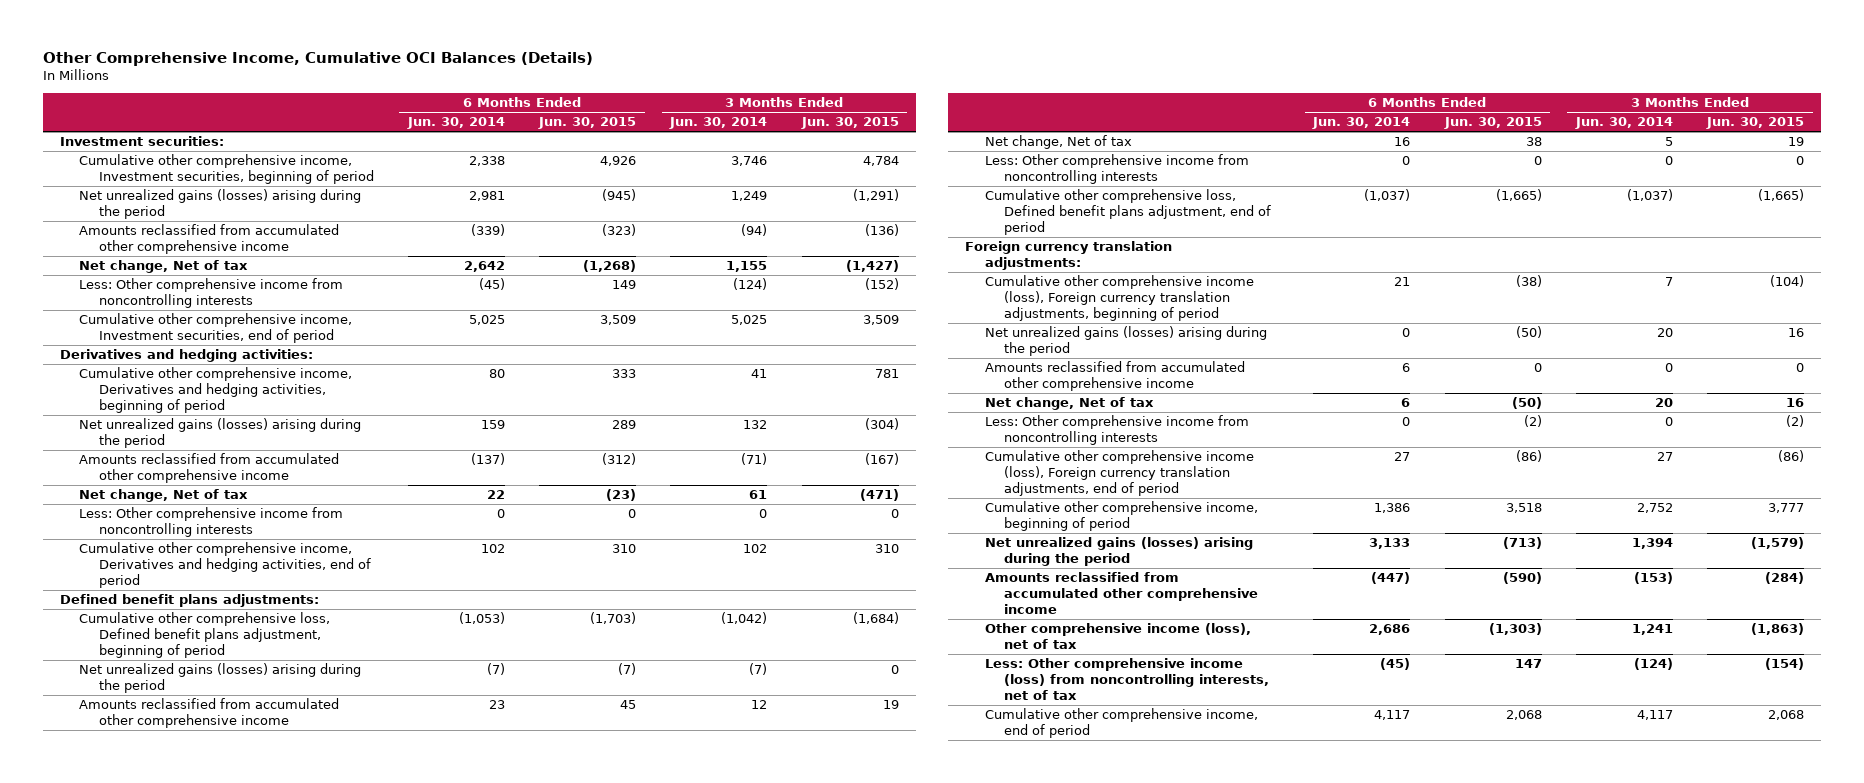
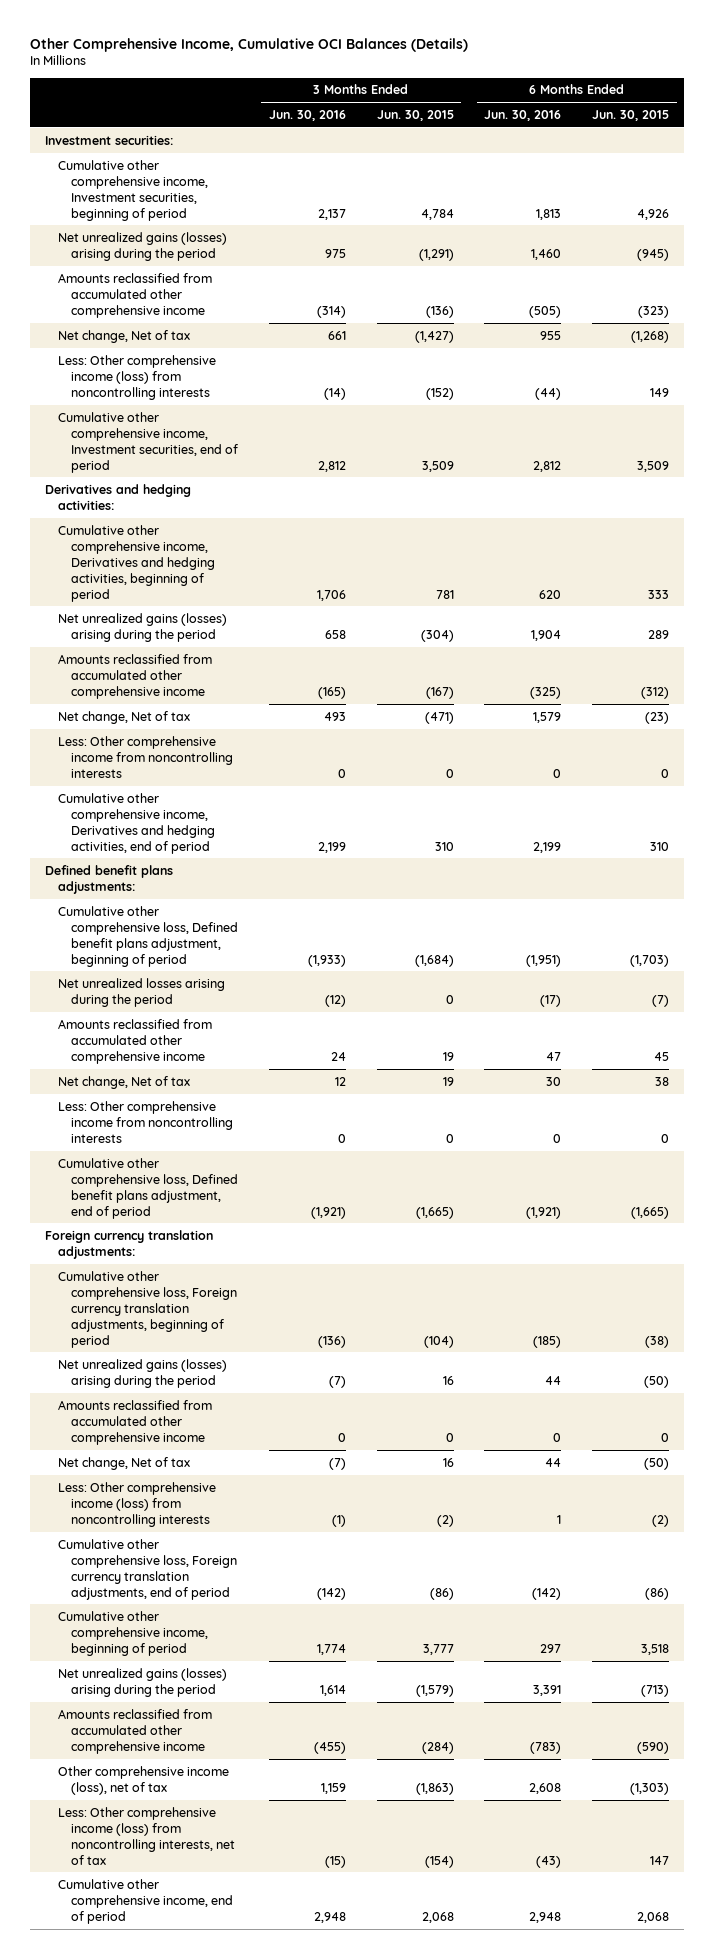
[406,117,505,130] Jun. 30, 2014 -> none
[669,117,768,130] Jun. 30, 2014 -> none
none -> [268,109,346,121] Jun. 30, 2016
none -> [484,109,562,121] Jun. 30, 2016
[79,278,344,309] Less: Other comprehensive income from noncontrolling interests -> [58,354,217,400] Less: Other comprehensive income (loss) from noncontrolling interests
[79,663,362,694] Net unrealized gains (losses) arising during the period -> [58,977,226,1007] Net unrealized losses arising during the period
[984,275,1254,322] Cumulative other comprehensive income (loss), Foreign currency translation adjustments, beginning of period -> [58,1270,238,1348] Cumulative other comprehensive loss, Foreign currency translation adjustments, beginning of period
[984,415,1249,446] Less: Other comprehensive income from noncontrolling interests -> [58,1481,217,1527] Less: Other comprehensive income (loss) from noncontrolling interests
[984,450,1254,497] Cumulative other comprehensive income (loss), Foreign currency translation adjustments, end of period -> [58,1538,238,1600] Cumulative other comprehensive loss, Foreign currency translation adjustments, end of period

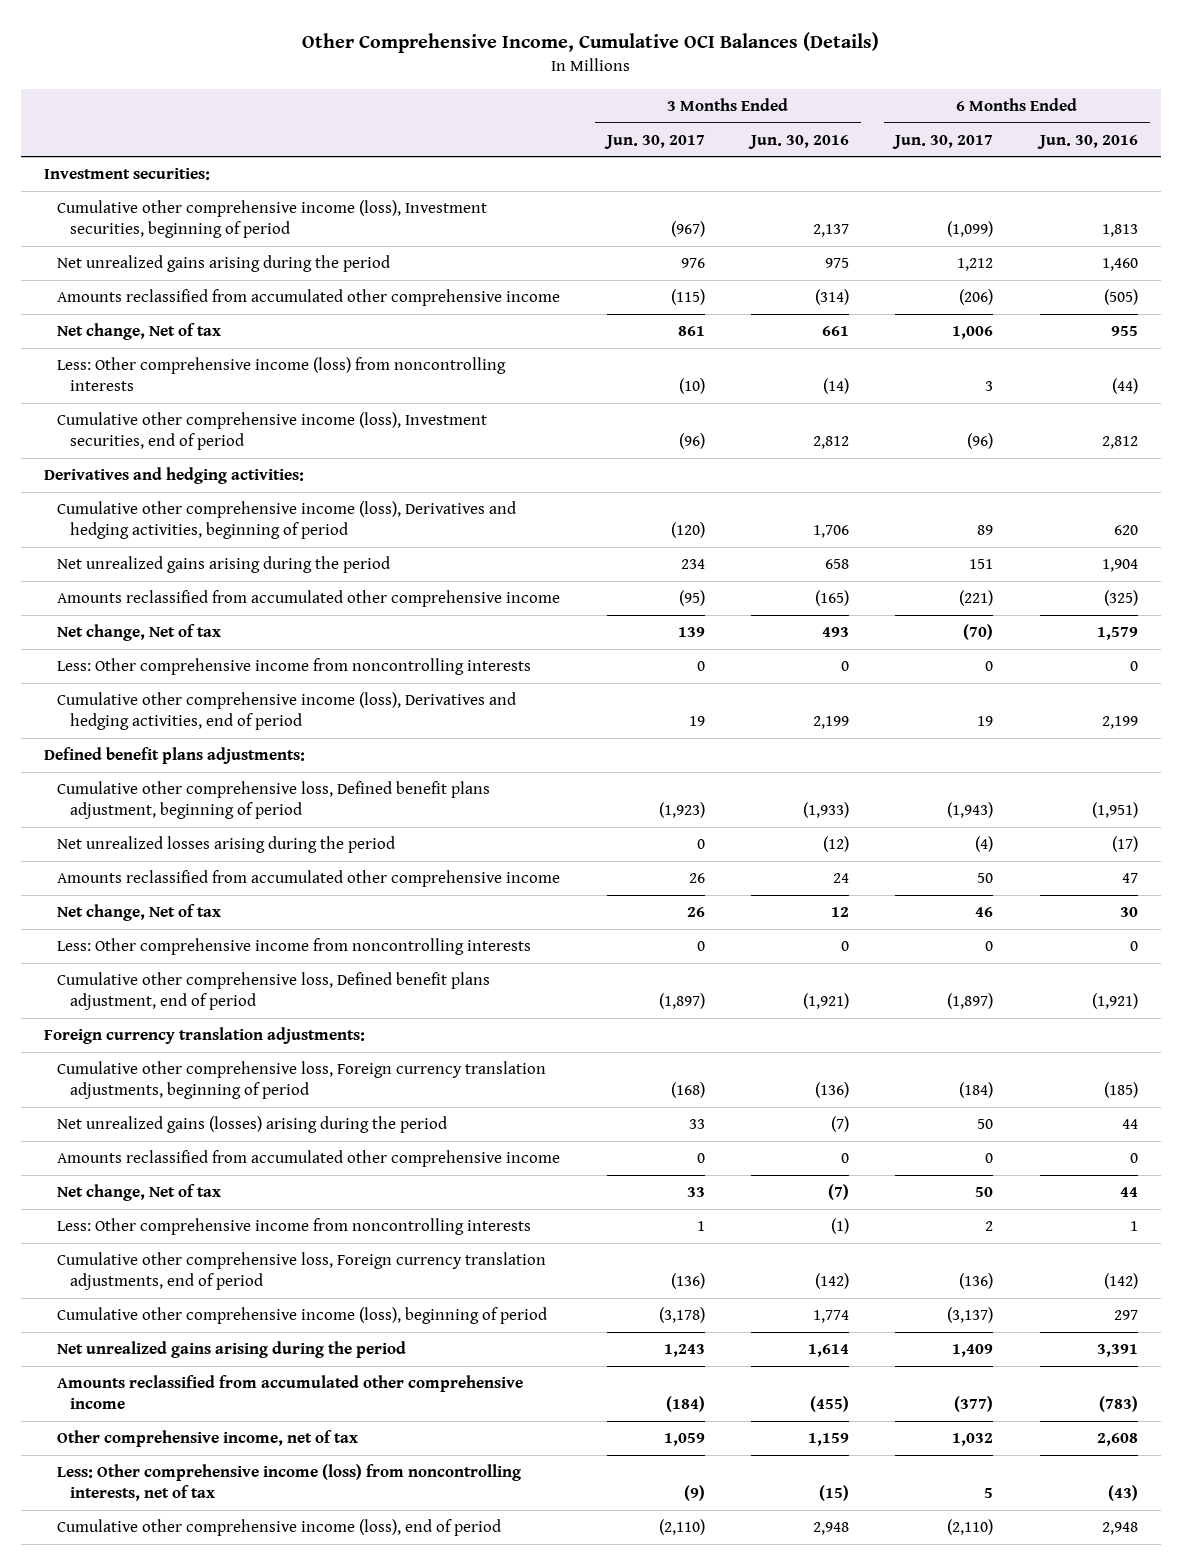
[376,109,454,121] Jun. 30, 2015 -> none
[591,109,669,121] Jun. 30, 2015 -> none
none -> [603,134,705,149] Jun. 30, 2017
none -> [892,134,994,149] Jun. 30, 2017
[58,159,209,221] Cumulative other comprehensive income, Investment securities, beginning of period -> [57,200,488,239] Cumulative other comprehensive income (loss), Investment securities, beginning of period
[58,231,228,261] Net unrealized gains (losses) arising during the period -> [57,255,391,273] Net unrealized gains arising during the period
[58,411,239,473] Cumulative other comprehensive income, Investment securities, end of period -> [57,412,488,451] Cumulative other comprehensive income (loss), Investment securities, end of period
[58,524,216,602] Cumulative other comprehensive income, Derivatives and hedging activities, beginning of period -> [57,501,517,540] Cumulative other comprehensive income (loss), Derivatives and hedging activities, beginning of period
[58,612,228,642] Net unrealized gains (losses) arising during the period -> [57,556,391,574] Net unrealized gains arising during the period
[58,792,216,854] Cumulative other comprehensive income, Derivatives and hedging activities, end of period -> [57,692,517,731] Cumulative other comprehensive income (loss), Derivatives and hedging activities, end of period
[58,1481,217,1527] Less: Other comprehensive income (loss) from noncontrolling interests -> [57,1218,532,1236] Less: Other comprehensive income from noncontrolling interests
[58,1610,209,1656] Cumulative other comprehensive income, beginning of period -> [57,1307,548,1325] Cumulative other comprehensive income (loss), beginning of period
[58,1667,228,1697] Net unrealized gains (losses) arising during the period -> [57,1341,407,1359] Net unrealized gains arising during the period
[58,1765,230,1795] Other comprehensive income (loss), net of tax -> [57,1430,359,1448] Other comprehensive income, net of tax
[58,1878,234,1924] Cumulative other comprehensive income, end of period -> [57,1519,502,1537] Cumulative other comprehensive income (loss), end of period

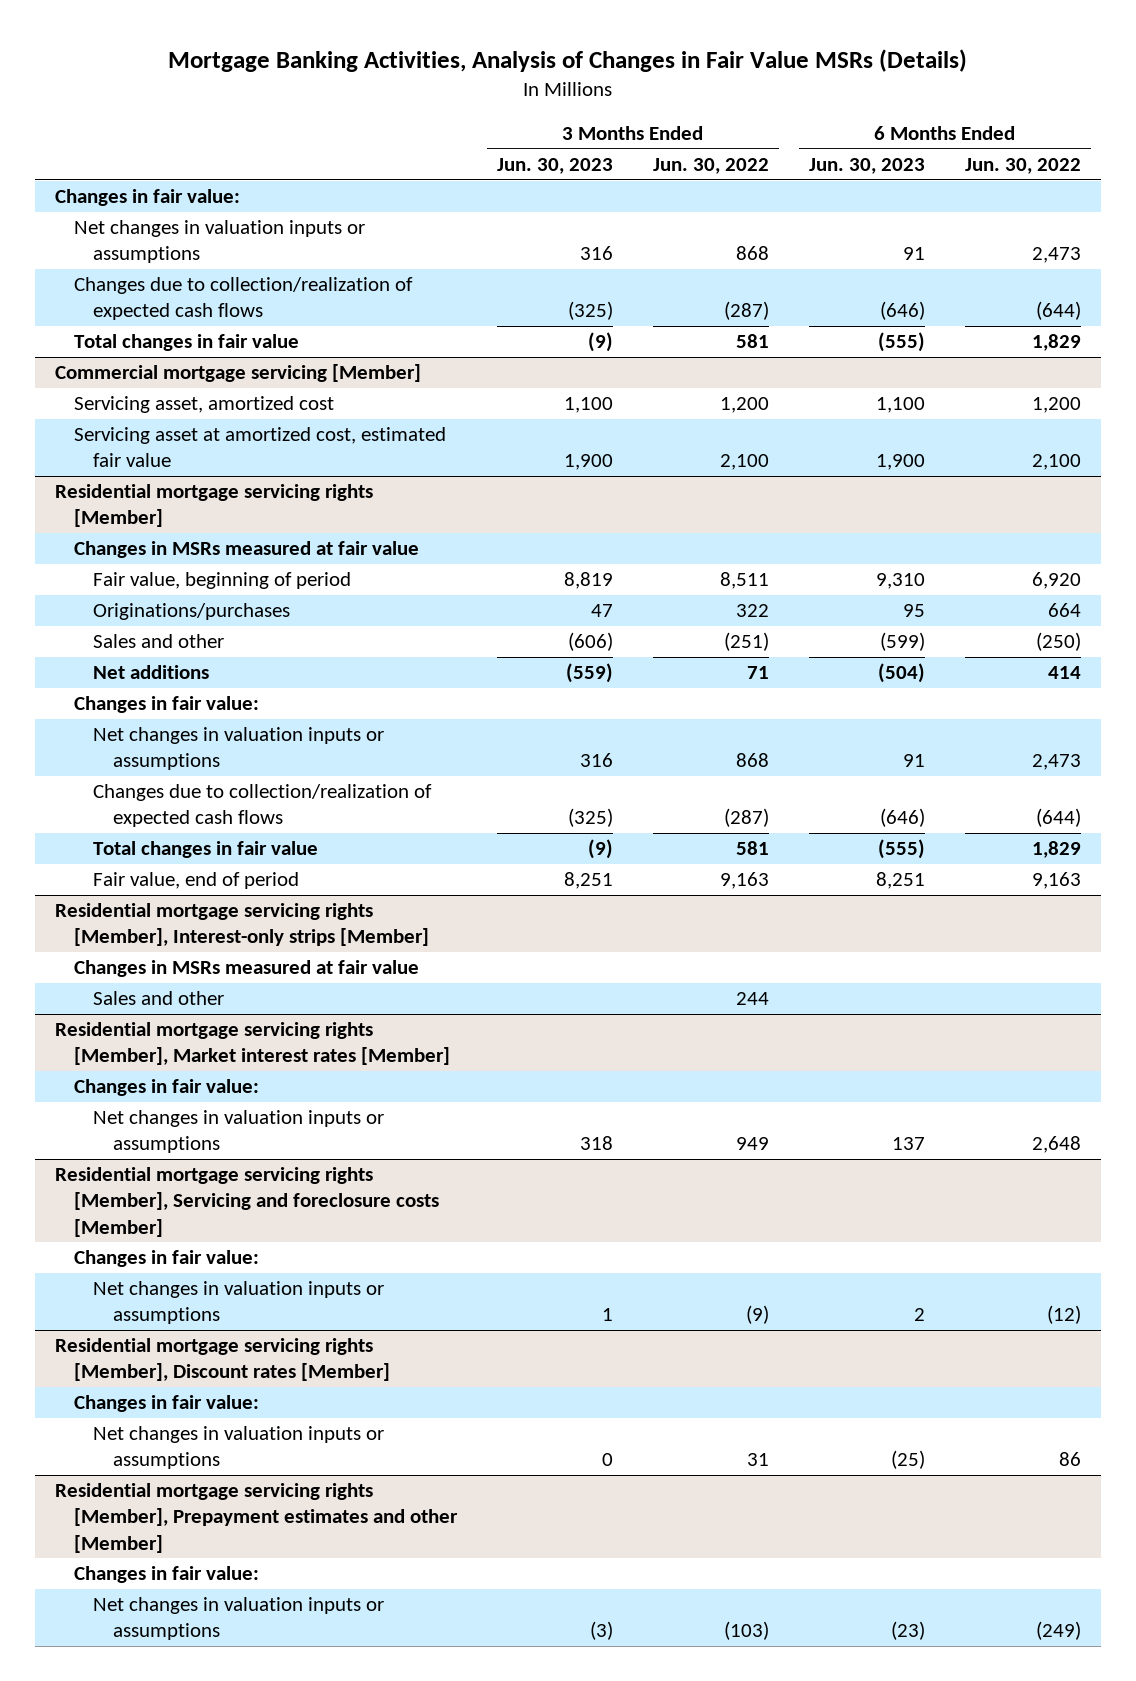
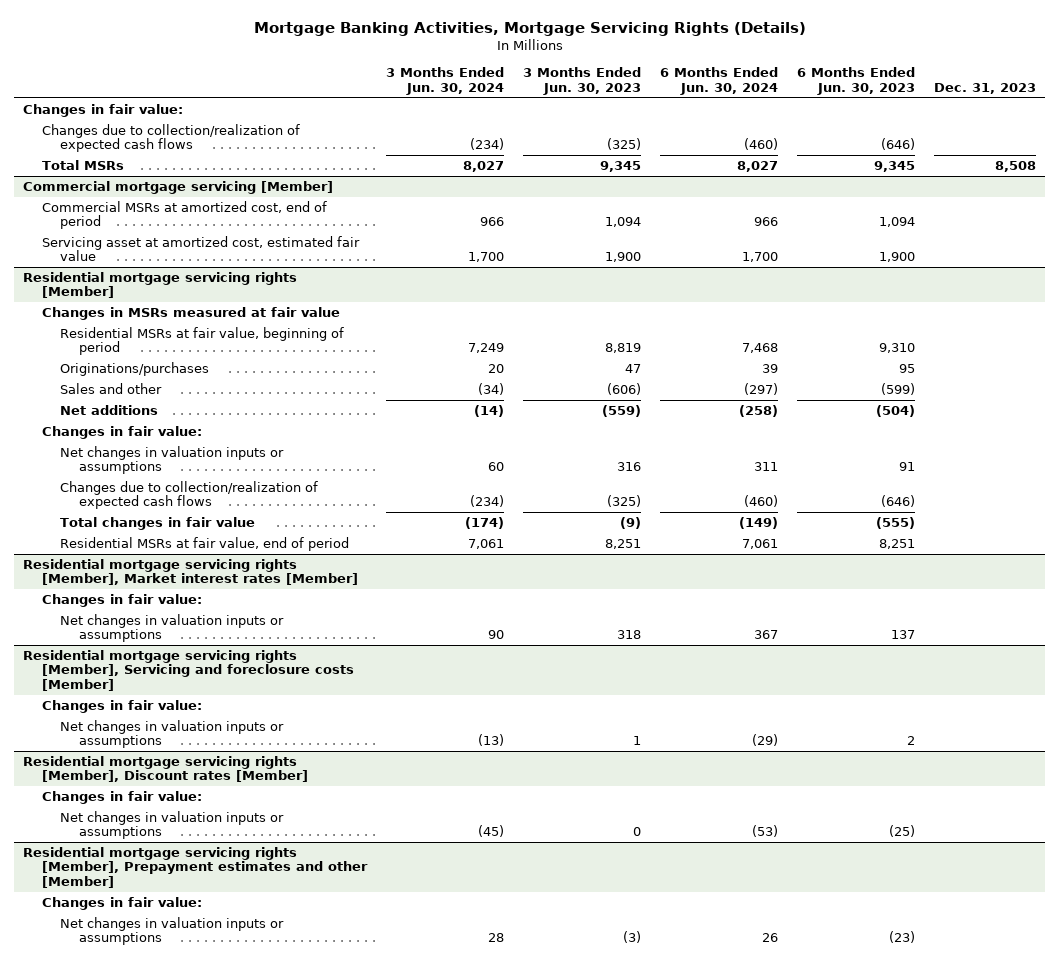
[167,48,967,72] Mortgage Banking Activities, Analysis of Changes in Fair Value MSRs (Details) -> [253,22,806,37] Mortgage Banking Activities, Mortgage Servicing Rights (Details)
[653,157,770,174] Jun. 30, 2022 -> none
[965,157,1082,174] Jun. 30, 2022 -> none
none -> [385,67,504,95] 3 Months Ended Jun. 30, 2024
none -> [659,67,778,95] 6 Months Ended Jun. 30, 2024
none -> [933,82,1036,94] Dec. 31, 2023
[74,220,366,264] Net changes in valuation inputs or assumptions -> none
[74,334,300,352] Total changes in fair value -> none
none -> [41,159,124,170] Total MSRs
[74,396,335,414] Servicing asset, amortized cost -> [41,200,327,230] Commercial MSRs at amortized cost, end of period
[564,397,614,414] 1,100 -> [604,217,641,228] 1,094
[876,397,926,414] 1,100 -> [878,217,915,228] 1,094
[93,572,352,590] Fair value, beginning of period -> [60,326,345,356] Residential MSRs at fair value, beginning of period
[54,903,430,947] Residential mortgage servicing rights [Member], Interest-only strips [Member] -> none
[74,960,420,978] Changes in MSRs measured at fair value -> none
[93,991,225,1006] Sales and other -> none
[93,872,300,890] Fair value, end of period -> [60,536,350,551] Residential MSRs at fair value, end of period

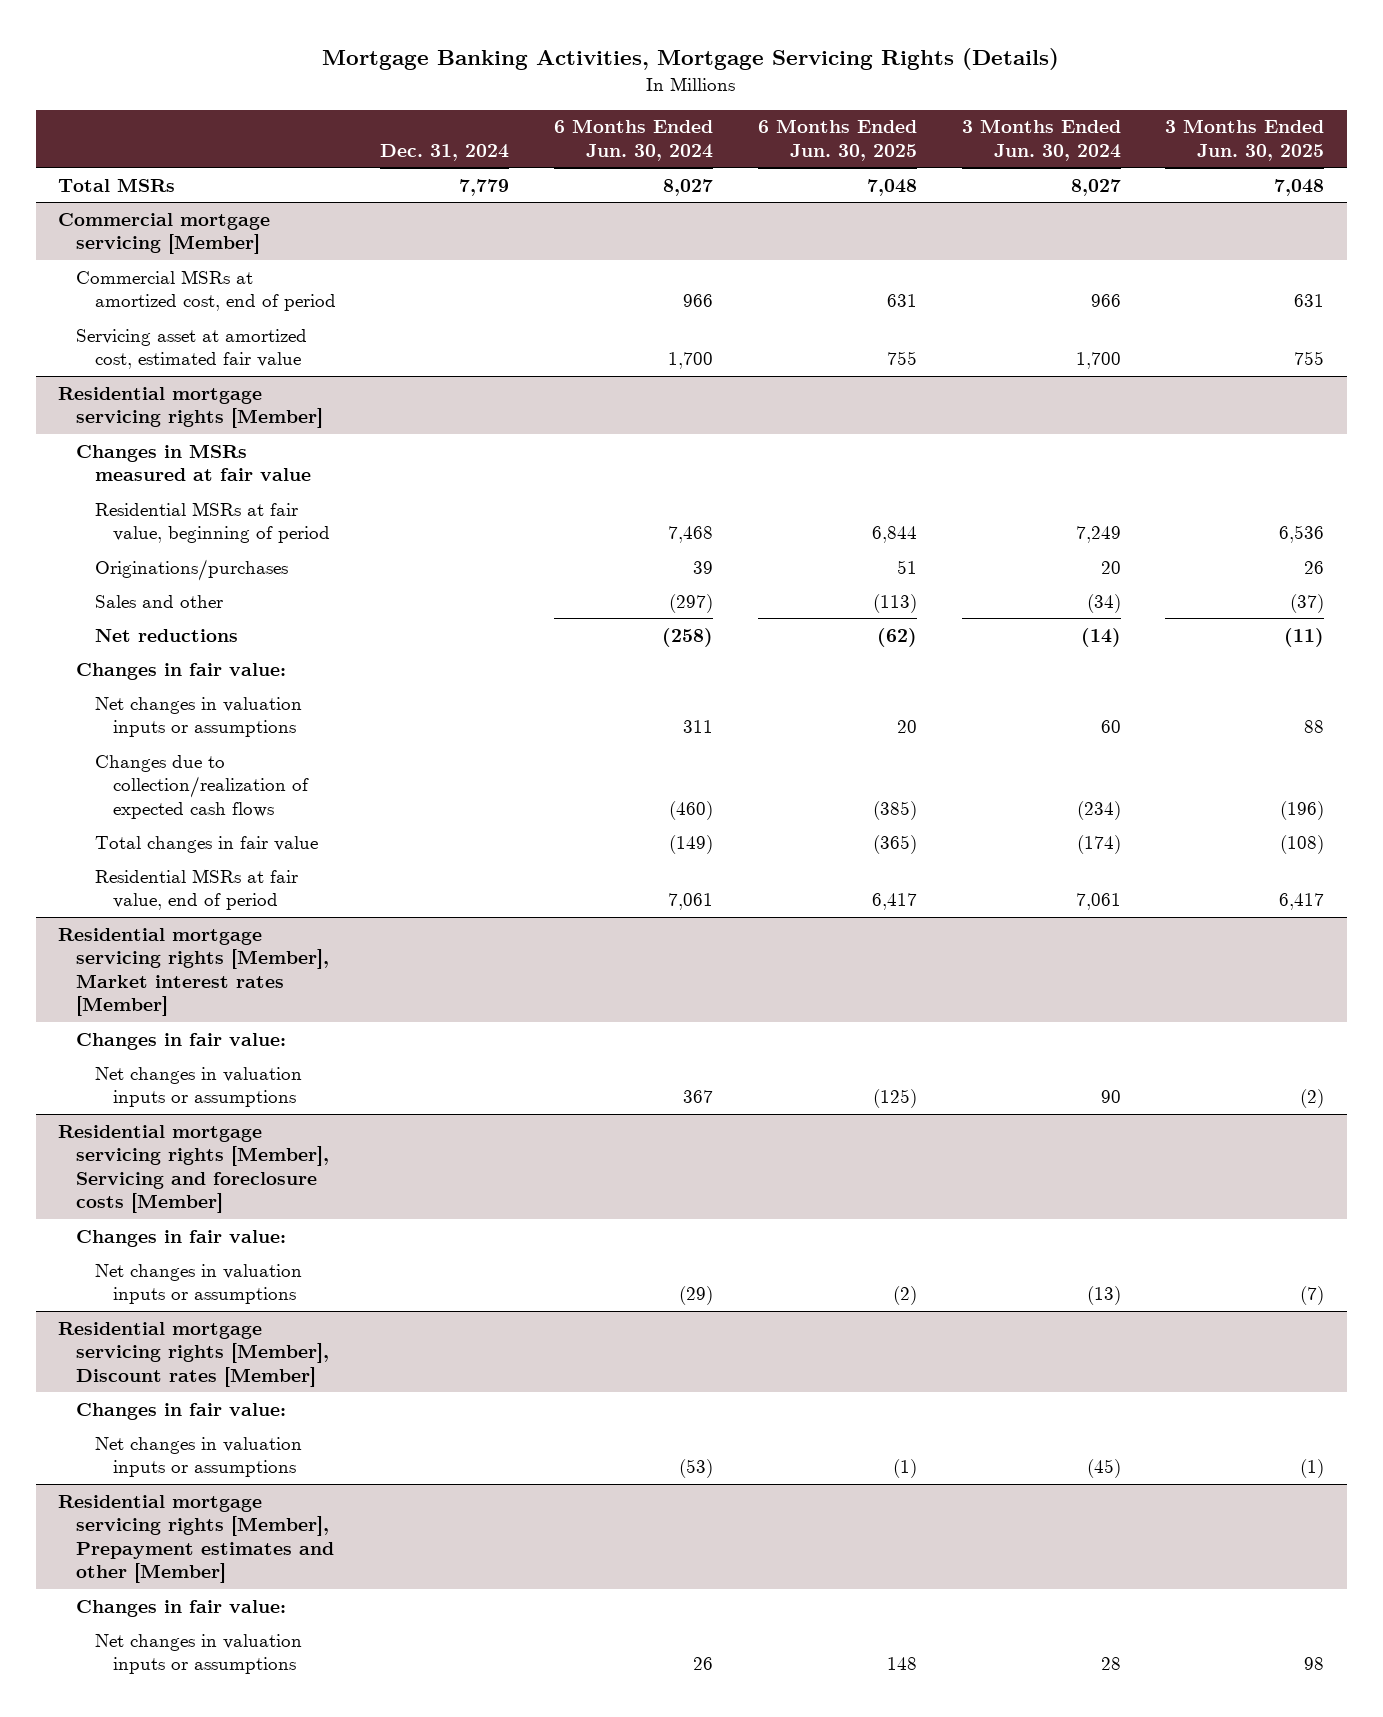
[522,67,641,95] 3 Months Ended Jun. 30, 2023 -> none
[796,67,915,95] 6 Months Ended Jun. 30, 2023 -> none
[933,82,1036,94] Dec. 31, 2023 -> none
none -> [380,143,510,161] Dec. 31, 2024
none -> [757,119,917,161] 6 Months Ended Jun. 30, 2025
none -> [1165,119,1325,161] 3 Months Ended Jun. 30, 2025
[23,103,184,117] Changes in fair value: -> none
[41,123,300,153] Changes due to collection/realization of expected cash flows -> none
[60,404,159,415] Net additions -> [94,628,238,642] Net reductions

